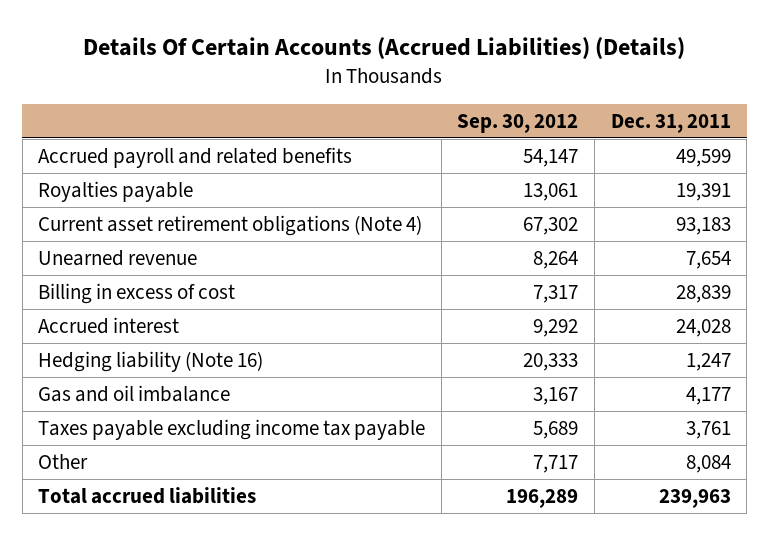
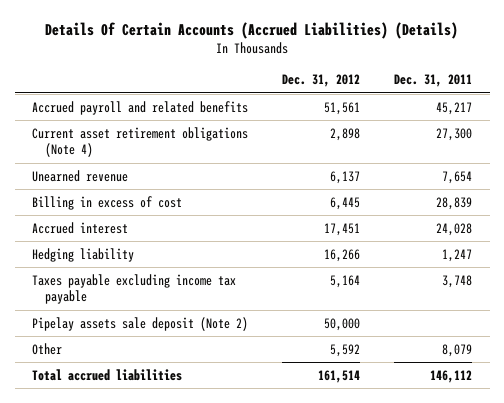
[457,113,579,133] Sep. 30, 2012 -> none
none -> [282,74,361,88] Dec. 31, 2012
[38,180,194,202] Royalties payable -> none
[675,148,731,167] 49,599 -> [436,101,473,115] 45,217
[675,216,731,235] 93,183 -> [436,127,473,141] 27,300
[38,384,231,402] Gas and oil imbalance -> none
[38,350,264,372] Hedging liability (Note 16) -> [31,247,134,262] Hedging liability
[685,420,731,439] 3,761 -> [442,274,473,288] 3,748
none -> [31,316,248,331] Pipelay assets sale deposit (Note 2)
[685,454,731,473] 8,084 -> [442,343,473,357] 8,079
[658,488,731,508] 239,963 -> [430,369,473,383] 146,112

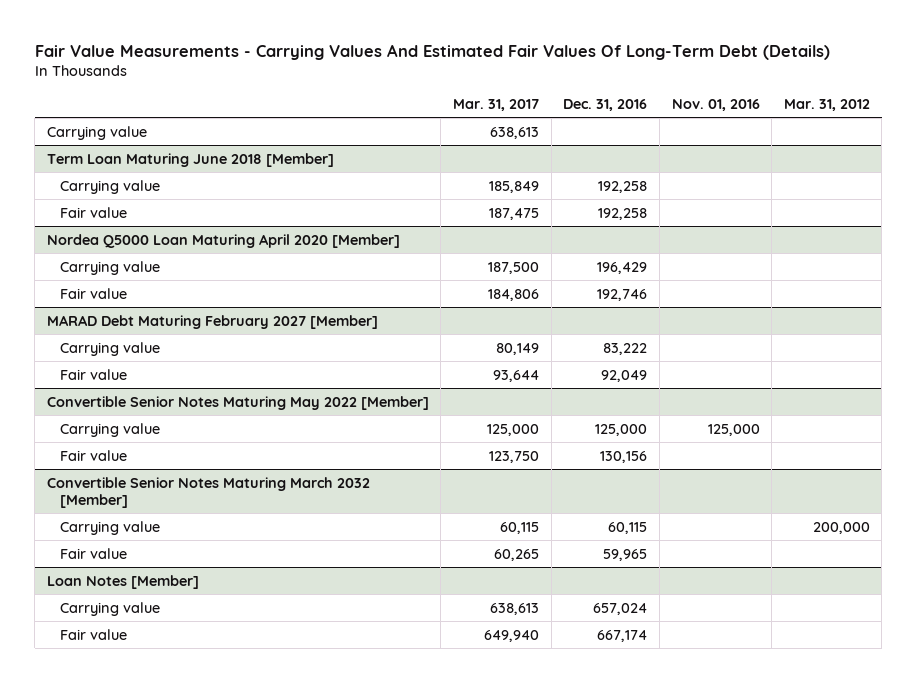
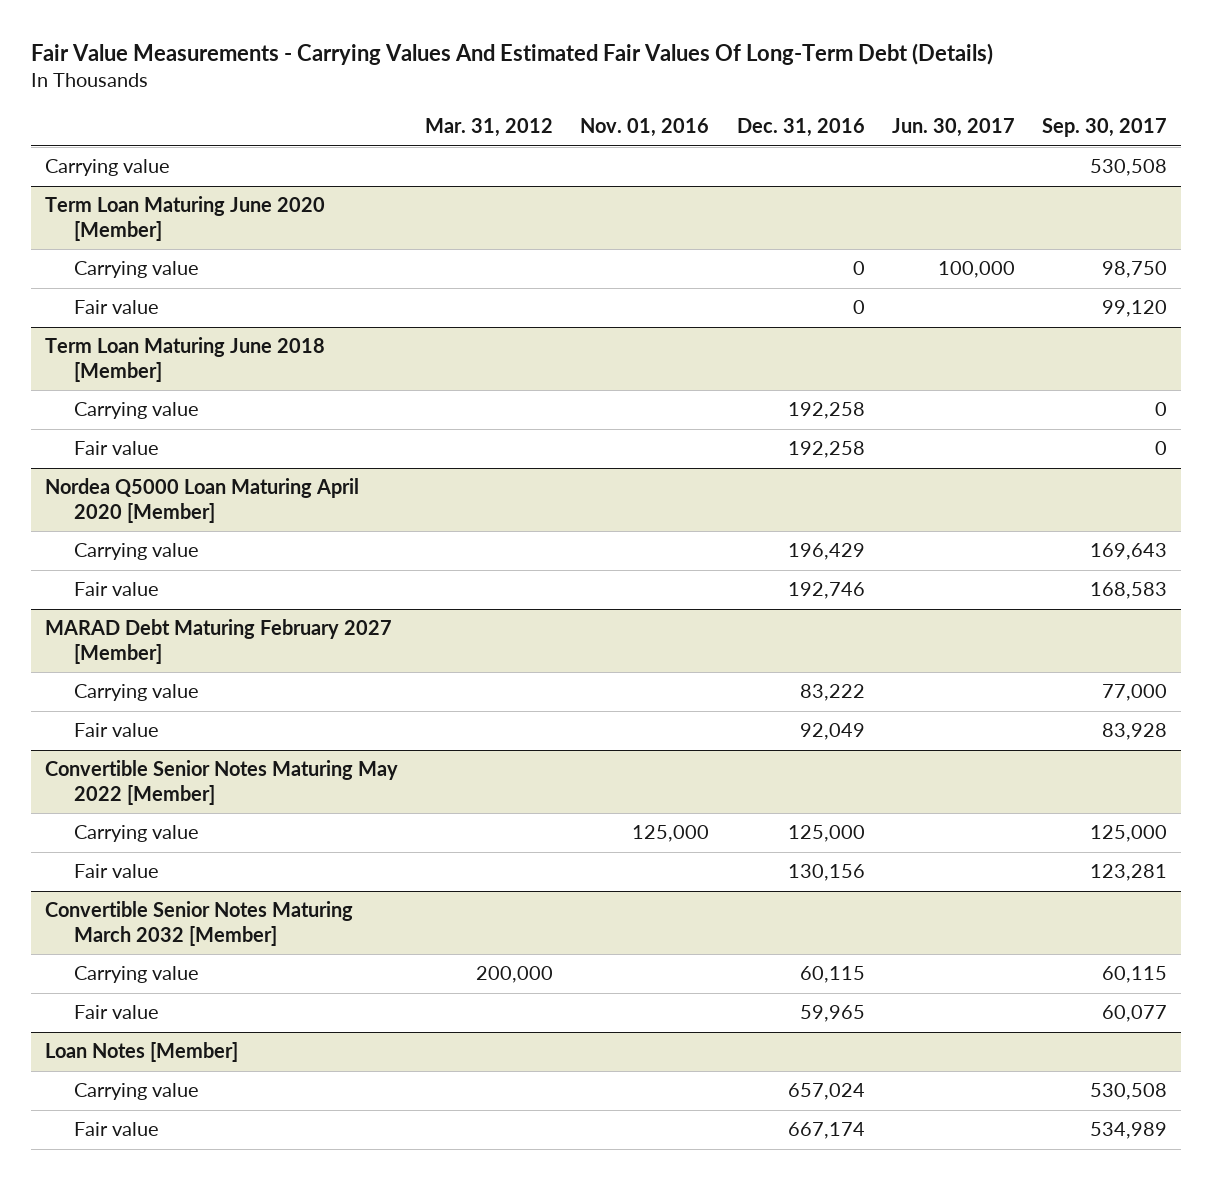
[453,98,540,111] Mar. 31, 2017 -> none
none -> [891,118,1015,138] Jun. 30, 2017
none -> [1042,118,1168,138] Sep. 30, 2017
none -> [44,196,325,241] Term Loan Maturing June 2020 [Member]
none -> [73,261,199,279] Carrying value
none -> [73,300,159,315] Fair value

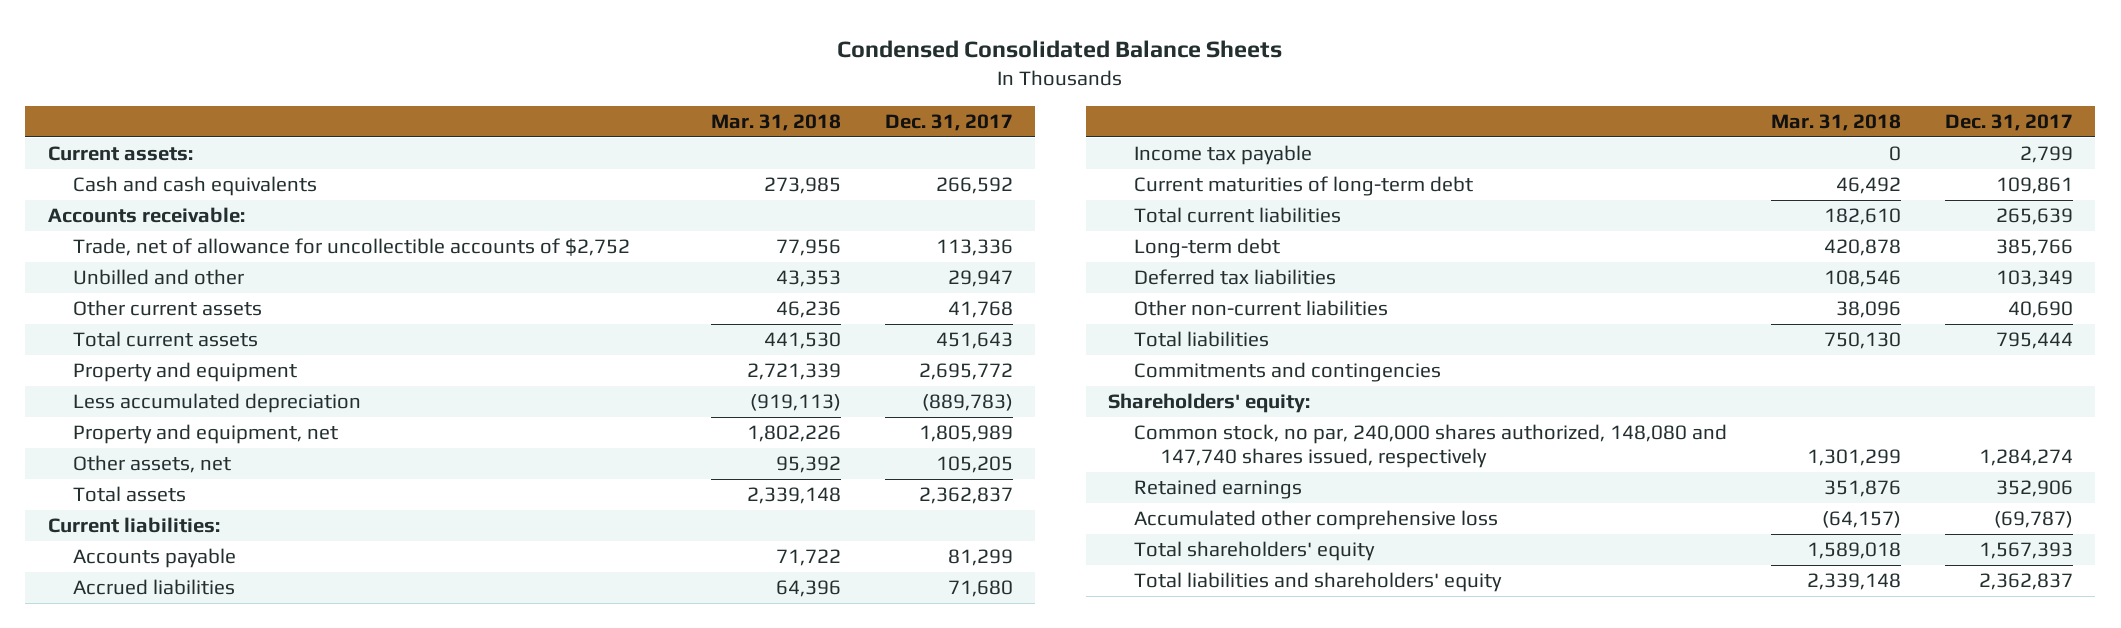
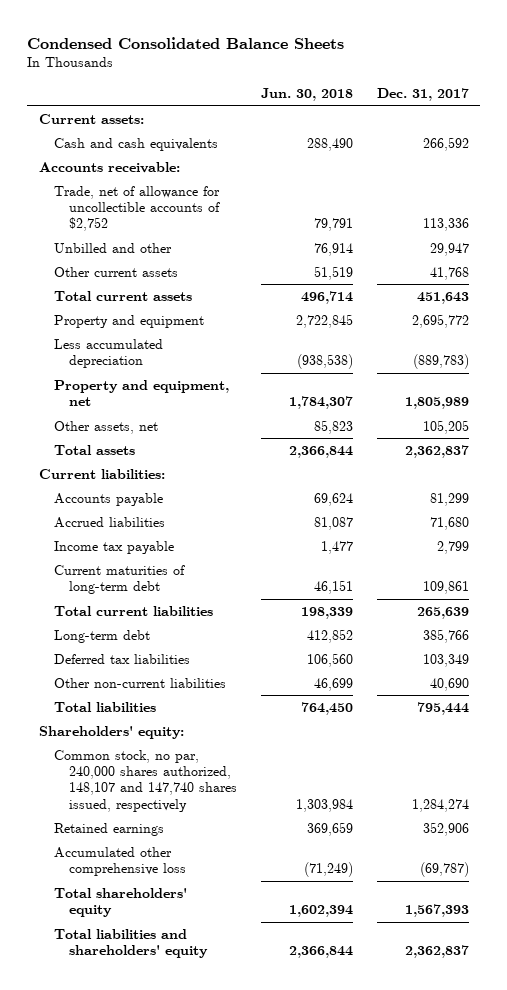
[710,113,841,131] Mar. 31, 2018 -> none
none -> [260,88,353,102] Jun. 30, 2018
[1134,361,1442,382] Commitments and contingencies -> none
[1134,423,1728,469] Common stock, no par, 240,000 shares authorized, 148,080 and 147,740 shares issued, respectively -> [53,750,237,812] Common stock, no par, 240,000 shares authorized, 148,107 and 147,740 shares issued, respectively

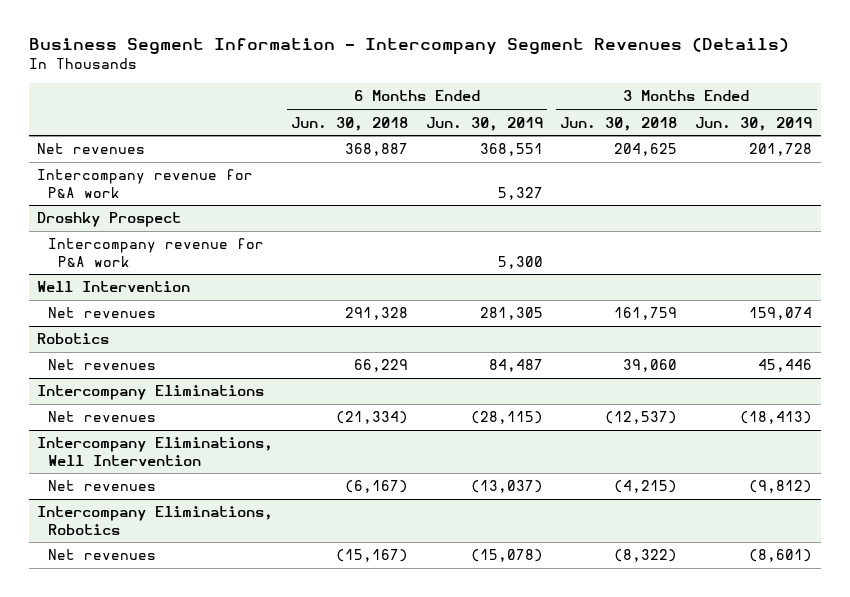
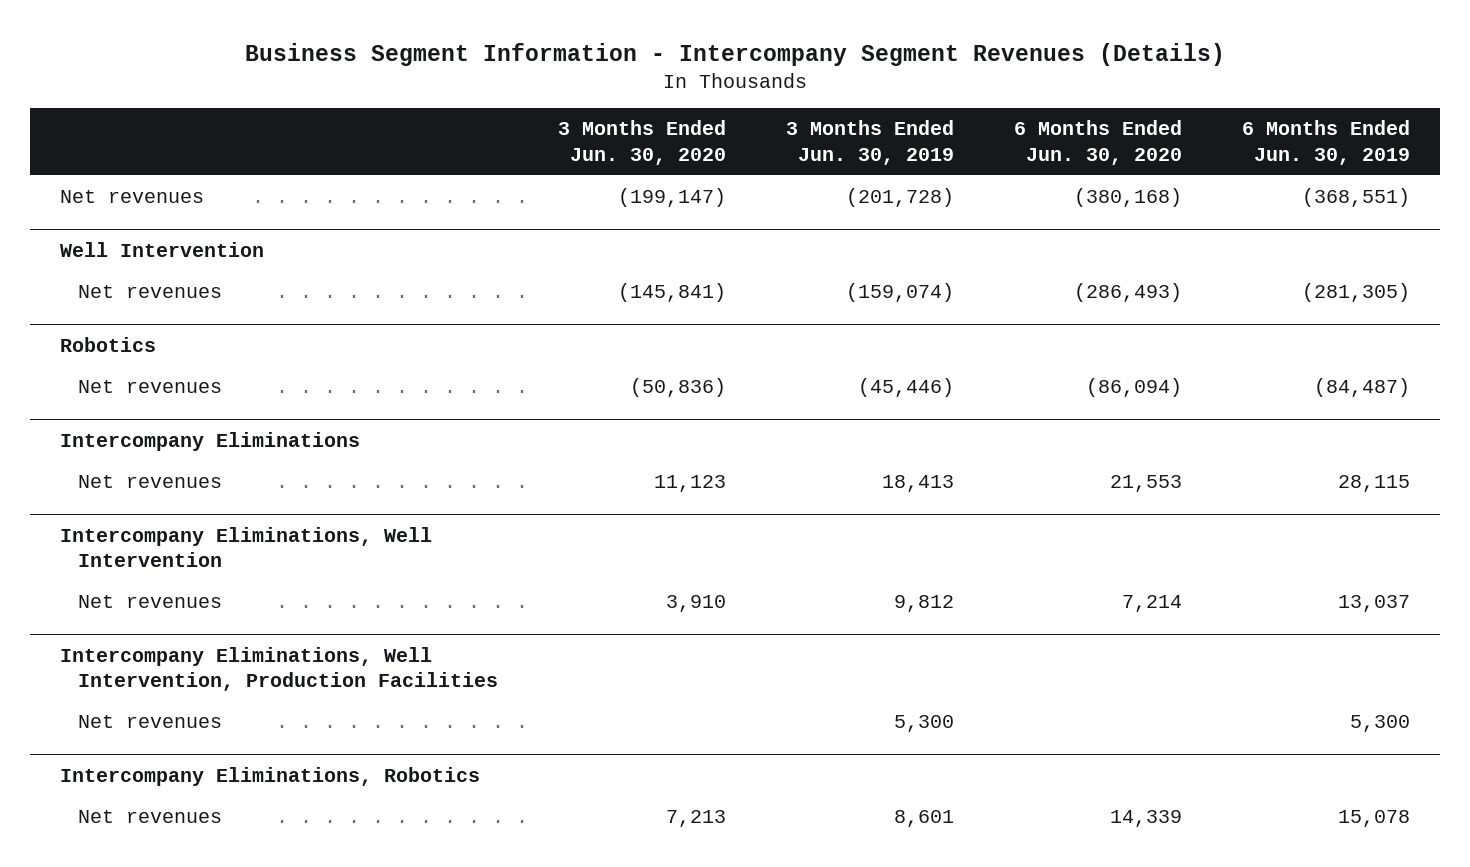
[291,116,409,131] Jun. 30, 2018 -> none
[560,116,678,131] Jun. 30, 2018 -> none
none -> [558,120,727,165] 3 Months Ended Jun. 30, 2020
none -> [1014,120,1183,165] 6 Months Ended Jun. 30, 2020
[37,169,254,198] Intercompany revenue for P&A work -> none
[37,212,182,228] Droshky Prospect -> none
[47,238,264,267] Intercompany revenue for P&A work -> none
[479,143,543,157] 368,551 -> [1301,188,1410,208] (368,551)
[749,143,813,157] 201,728 -> [846,188,955,208] (201,728)
[479,307,543,321] 281,305 -> [1301,283,1410,303] (281,305)
[749,307,813,321] 159,074 -> [846,283,955,303] (159,074)
[488,359,543,373] 84,487 -> [1313,378,1410,398] (84,487)
[758,359,813,373] 45,446 -> [858,378,955,398] (45,446)
[470,411,543,425] (28,115) -> [1337,475,1410,493] 28,115
[740,411,813,425] (18,413) -> [882,475,955,493] 18,413
[470,480,543,494] (13,037) -> [1337,595,1410,613] 13,037
[749,480,813,494] (9,812) -> [894,595,955,613] 9,812
none -> [59,646,499,692] Intercompany Eliminations, Well Intervention, Production Facilities
none -> [78,715,223,729] Net revenues
[470,549,543,563] (15,078) -> [1337,810,1410,828] 15,078
[749,549,813,563] (8,601) -> [894,810,955,828] 8,601

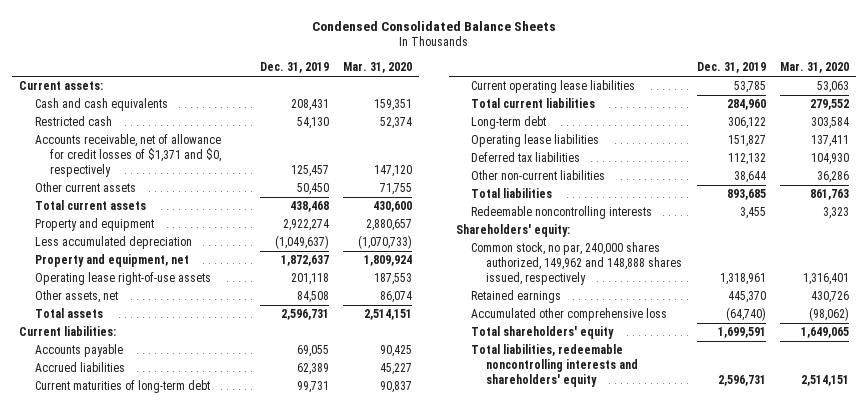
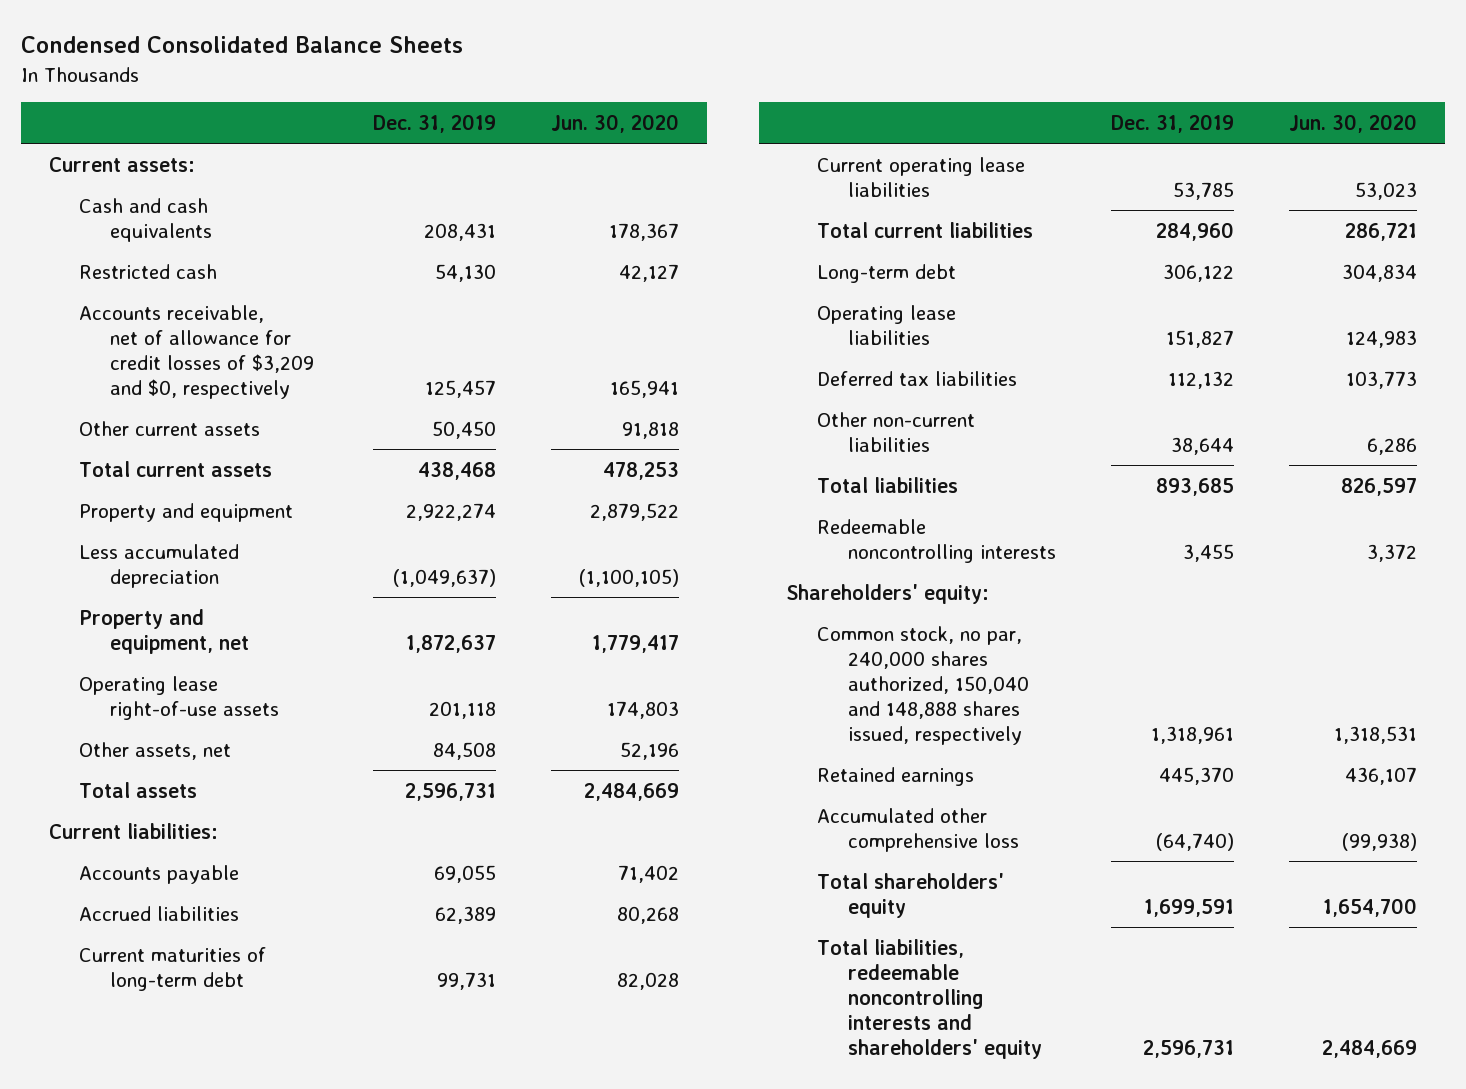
[343,62,413,74] Mar. 31, 2020 -> none
none -> [551,114,680,134] Jun. 30, 2020
[34,134,221,178] Accounts receivable, net of allowance for credit losses of $1,371 and $0, respectively -> [79,304,315,399] Accounts receivable, net of allowance for credit losses of $3,209 and $0, respectively
[471,242,683,286] Common stock, no par, 240,000 shares authorized, 149,962 and 148,888 shares issued, respectively -> [817,625,1030,745] Common stock, no par, 240,000 shares authorized, 150,040 and 148,888 shares issued, respectively

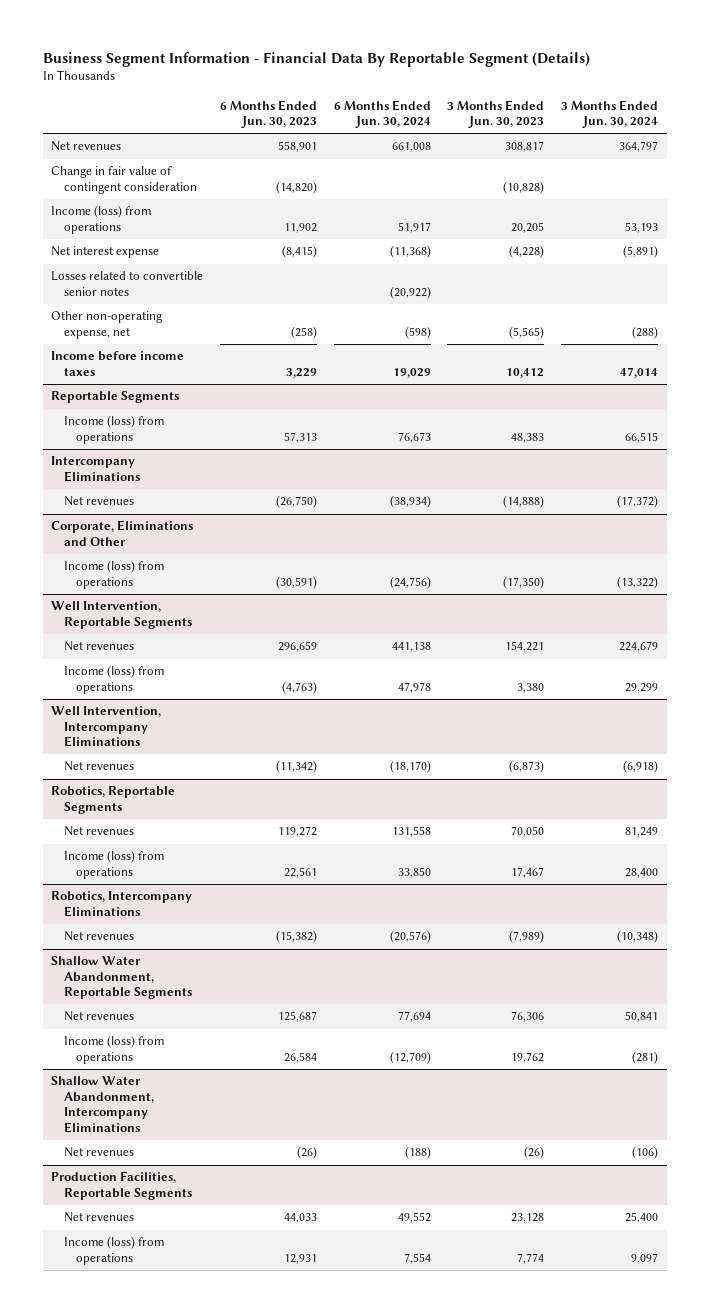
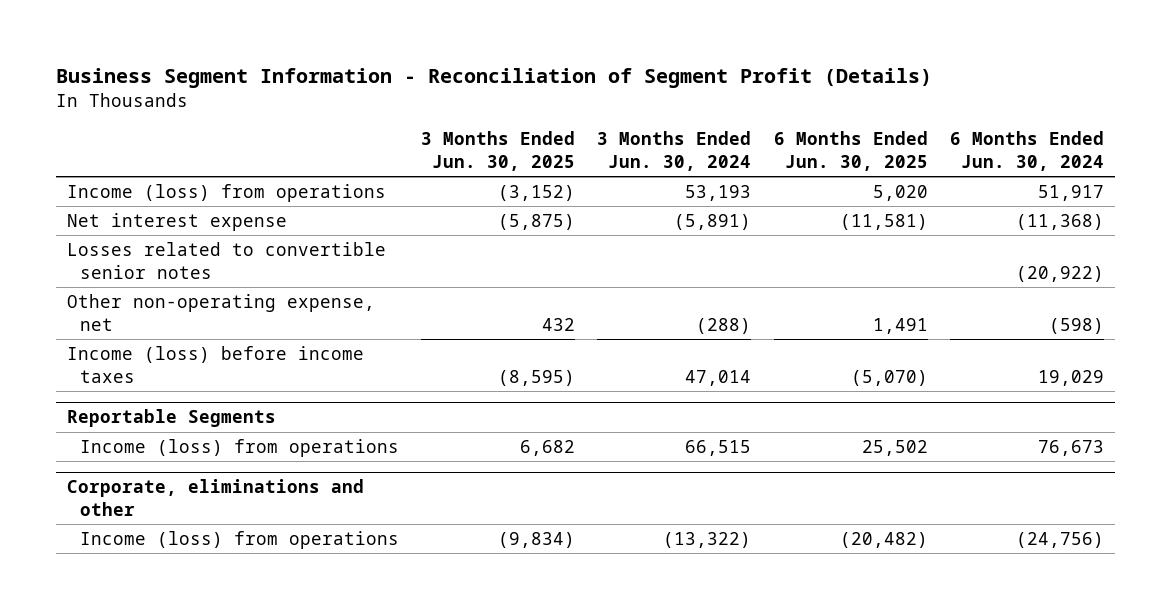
[42,51,590,67] Business Segment Information - Financial Data By Reportable Segment (Details) -> [55,67,932,88] Business Segment Information - Reconciliation of Segment Profit (Details)
[220,99,318,129] 6 Months Ended Jun. 30, 2023 -> none
[447,99,545,129] 3 Months Ended Jun. 30, 2023 -> none
none -> [421,131,576,172] 3 Months Ended Jun. 30, 2025
none -> [773,131,928,172] 6 Months Ended Jun. 30, 2025
[51,141,122,152] Net revenues -> none
[51,166,197,194] Change in fair value of contingent consideration -> none
[51,351,185,376] Income before income taxes -> [66,345,364,383] Income (loss) before income taxes
[51,456,140,482] Intercompany Eliminations -> none
[63,496,134,507] Net revenues -> none
[51,520,194,546] Corporate, Eliminations and Other -> [66,479,364,517] Corporate, eliminations and other
[51,601,192,629] Well Intervention, Reportable Segments -> none
[63,641,134,652] Net revenues -> none
[63,665,164,694] Income (loss) from operations -> none
[51,706,162,748] Well Intervention, Intercompany Eliminations -> none
[63,761,134,772] Net revenues -> none
[51,786,176,814] Robotics, Reportable Segments -> none
[63,826,134,837] Net revenues -> none
[63,850,164,879] Income (loss) from operations -> none
[51,891,193,917] Robotics, Intercompany Eliminations -> none
[63,931,134,942] Net revenues -> none
[51,956,192,1000] Shallow Water Abandonment, Reportable Segments -> none
[63,1011,134,1022] Net revenues -> none
[63,1035,164,1064] Income (loss) from operations -> none
[51,1076,154,1133] Shallow Water Abandonment, Intercompany Eliminations -> none
[63,1147,134,1158] Net revenues -> none
[51,1171,192,1200] Production Facilities, Reportable Segments -> none
[63,1212,134,1223] Net revenues -> none
[63,1236,164,1265] Income (loss) from operations -> none

